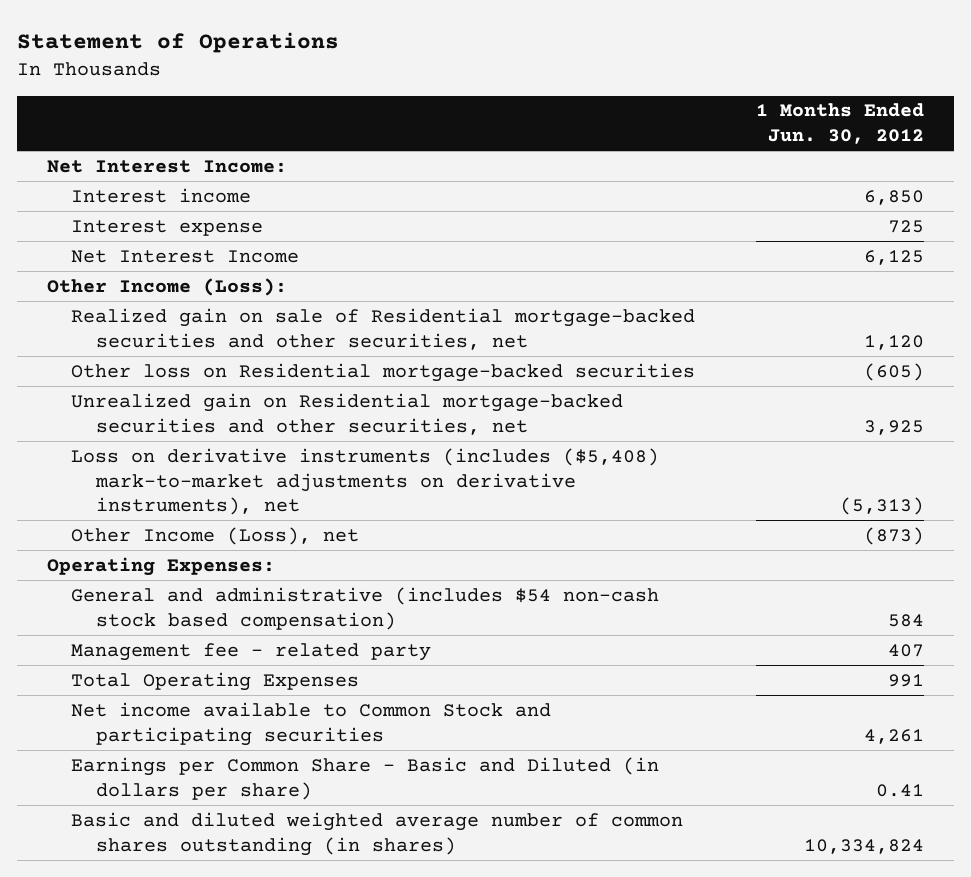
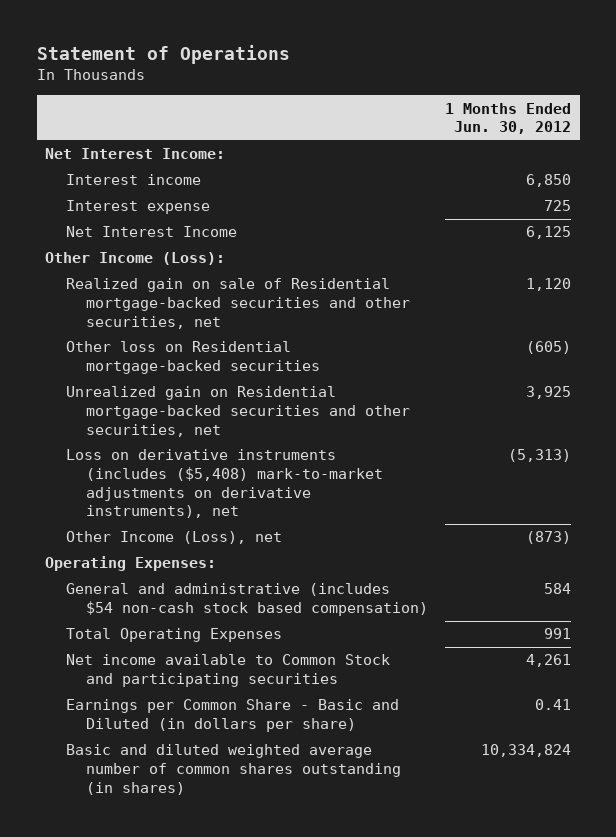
[71,642,432,661] Management fee - related party -> none

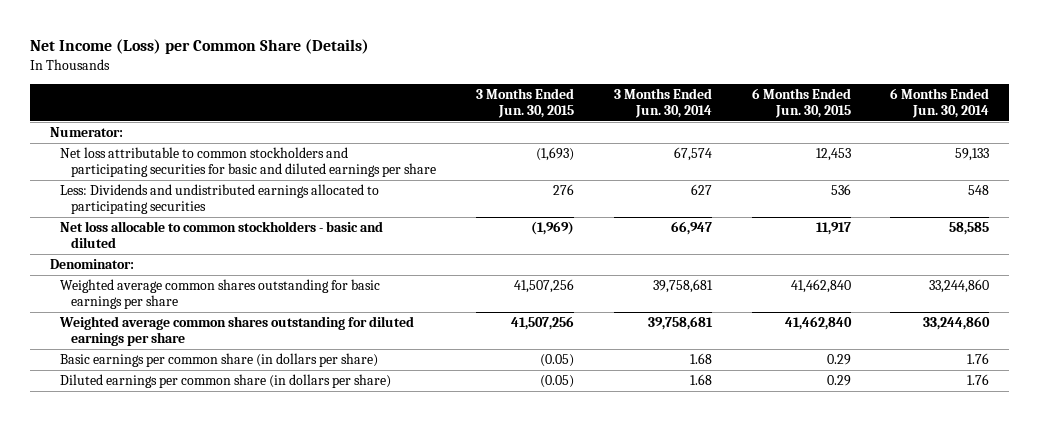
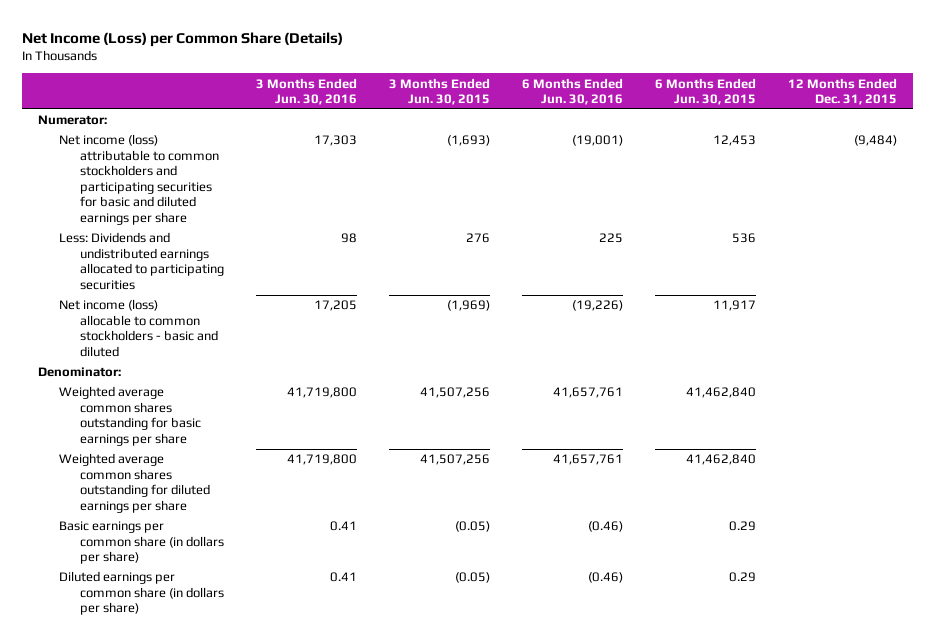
[613,87,712,118] 3 Months Ended Jun. 30, 2014 -> none
[890,87,990,118] 6 Months Ended Jun. 30, 2014 -> none
none -> [255,77,357,106] 3 Months Ended Jun. 30, 2016
none -> [521,77,623,106] 6 Months Ended Jun. 30, 2016
none -> [787,77,897,106] 12 Months Ended Dec. 31, 2015
[60,146,436,178] Net loss attributable to common stockholders and participating securities for basic and diluted earnings per share -> [58,134,219,225] Net income (loss) attributable to common stockholders and participating securities for basic and diluted earnings per share
[60,220,384,249] Net loss allocable to common stockholders - basic and diluted -> [58,299,218,357] Net income (loss) allocable to common stockholders - basic and diluted

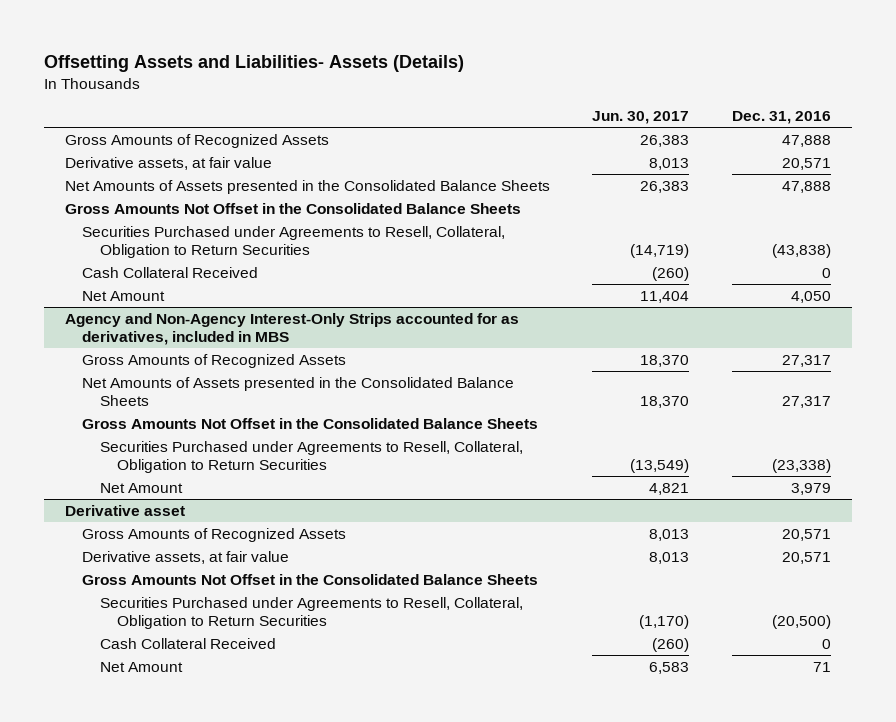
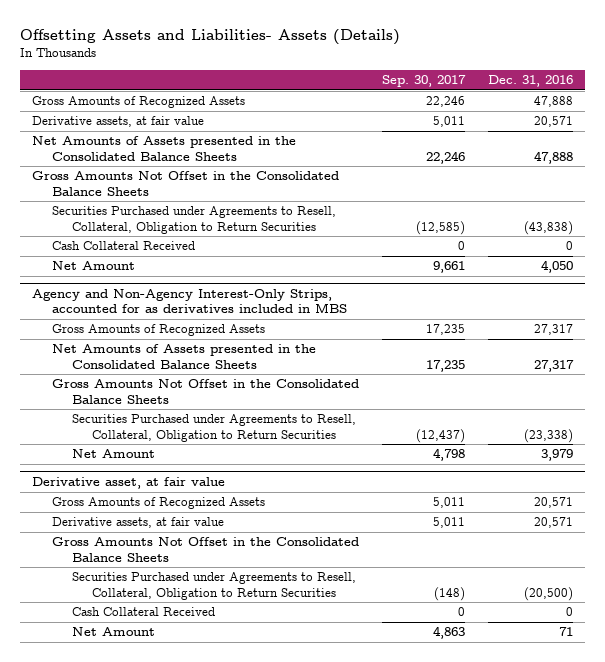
[592,110,690,124] Jun. 30, 2017 -> none
none -> [382,75,467,88] Sep. 30, 2017
[65,312,520,346] Agency and Non-Agency Interest-Only Strips accounted for as derivatives, included in MBS -> [31,289,347,314] Agency and Non-Agency Interest-Only Strips, accounted for as derivatives included in MBS
[65,504,186,516] Derivative asset -> [31,477,225,490] Derivative asset, at fair value

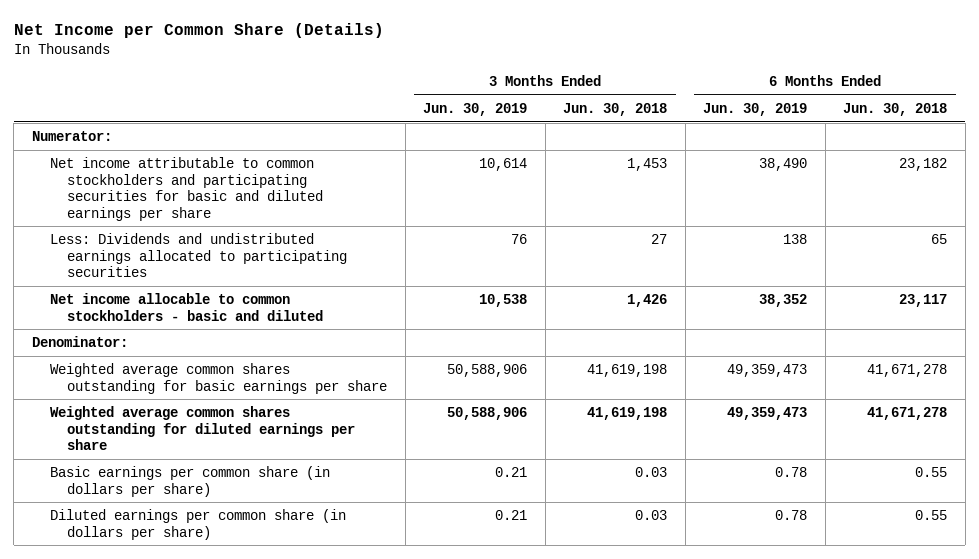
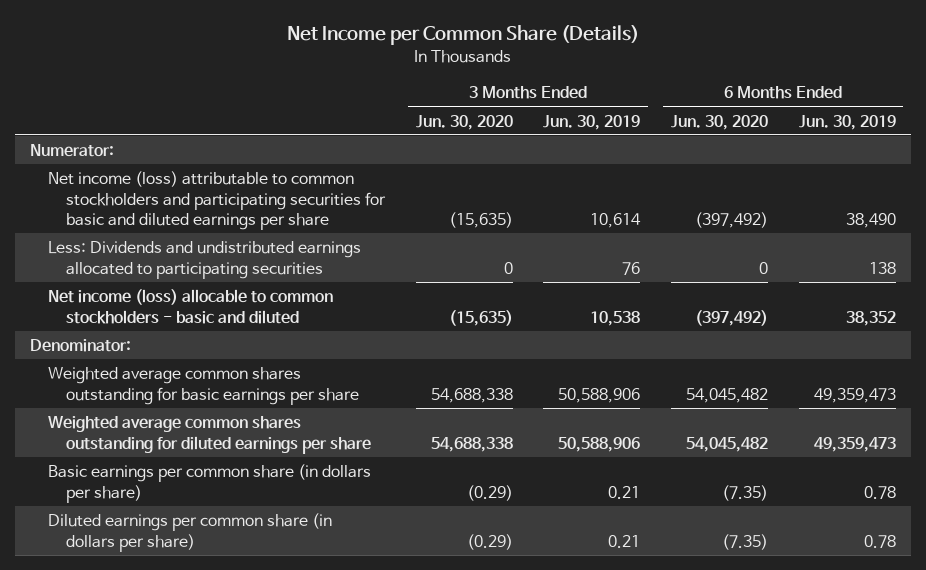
[563,102,668,116] Jun. 30, 2018 -> none
[843,102,948,116] Jun. 30, 2018 -> none
none -> [415,114,513,130] Jun. 30, 2020
none -> [671,114,769,130] Jun. 30, 2020
[49,156,324,221] Net income attributable to common stockholders and participating securities for basic and diluted earnings per share -> [48,170,387,231] Net income (loss) attributable to common stockholders and participating securities for basic and diluted earnings per share
[49,292,324,321] Net income allocable to common stockholders - basic and diluted -> [48,288,334,324] Net income (loss) allocable to common stockholders - basic and diluted

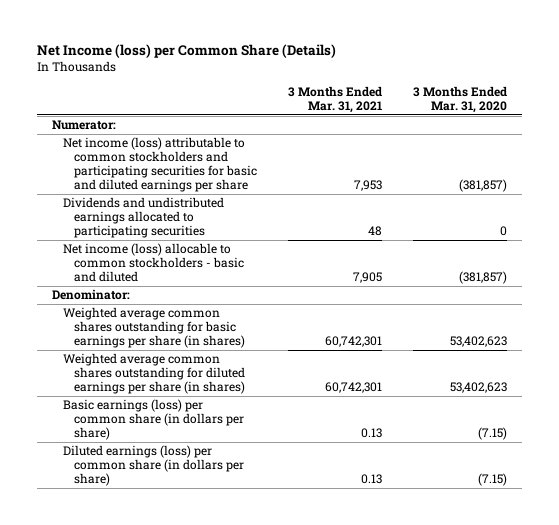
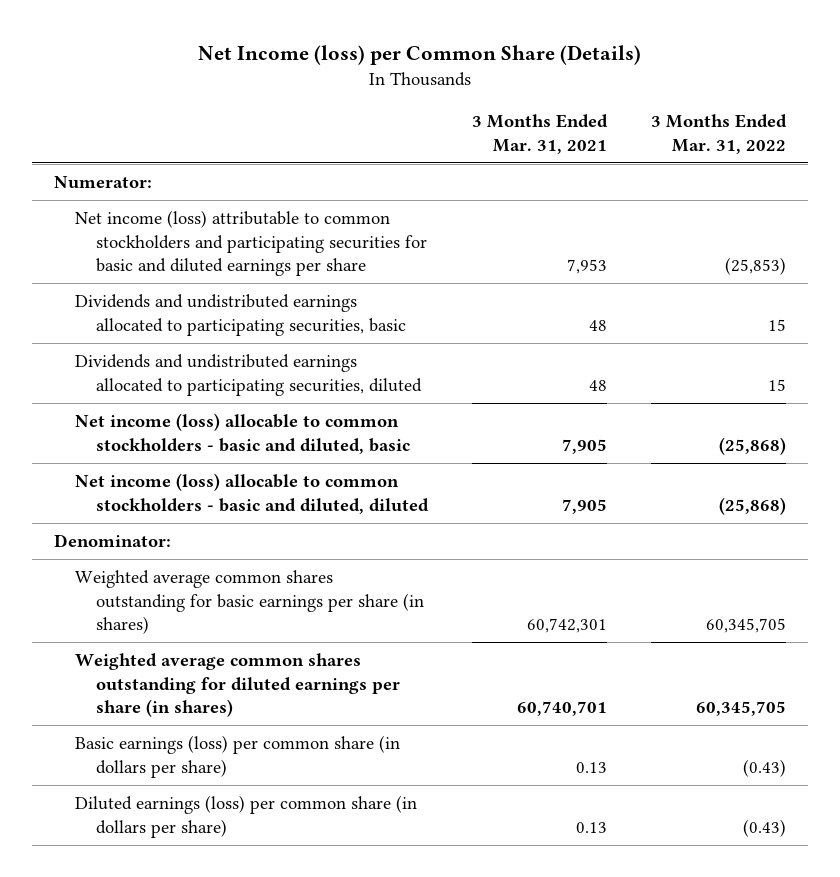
[412,86,507,114] 3 Months Ended Mar. 31, 2020 -> none
none -> [651,114,788,154] 3 Months Ended Mar. 31, 2022
[63,197,225,239] Dividends and undistributed earnings allocated to participating securities -> [74,294,406,336] Dividends and undistributed earnings allocated to participating securities, basic
none -> [74,354,422,396] Dividends and undistributed earnings allocated to participating securities, diluted
[63,243,245,283] Net income (loss) allocable to common stockholders - basic and diluted -> [74,413,410,454] Net income (loss) allocable to common stockholders - basic and diluted, basic
none -> [74,473,429,514] Net income (loss) allocable to common stockholders - basic and diluted, diluted
[325,382,383,394] 60,742,301 -> [517,700,608,716] 60,740,701

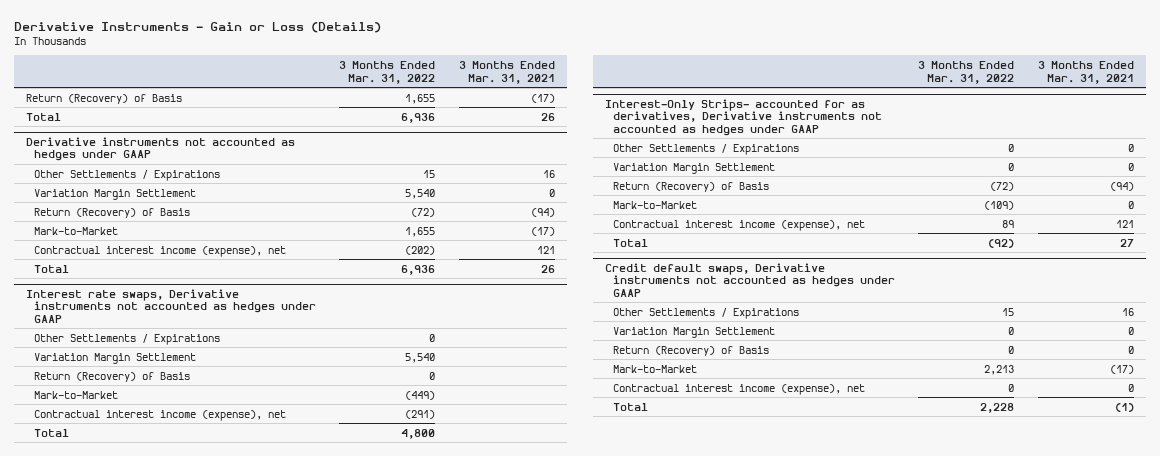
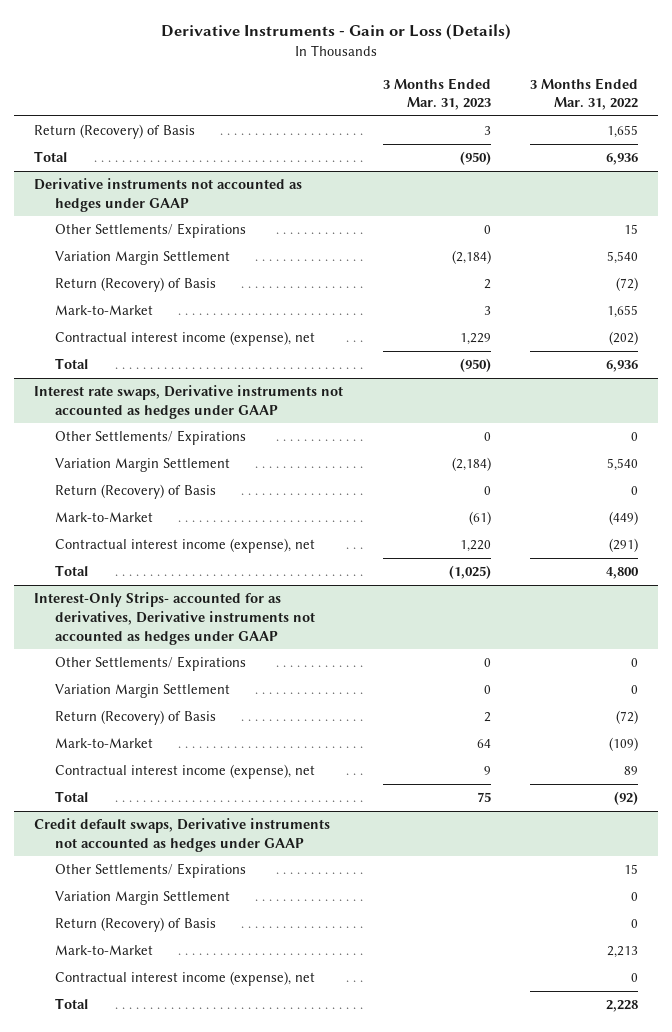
[458,61,555,84] 3 Months Ended Mar. 31, 2021 -> none
none -> [382,77,491,111] 3 Months Ended Mar. 31, 2023
[33,169,220,181] Other Settlements / Expirations -> [54,222,246,238] Other Settlements/ Expirations
[33,333,220,345] Other Settlements / Expirations -> [54,429,246,445] Other Settlements/ Expirations
[612,143,799,155] Other Settlements / Expirations -> [54,655,246,671] Other Settlements/ Expirations
[612,307,799,319] Other Settlements / Expirations -> [54,862,246,878] Other Settlements/ Expirations

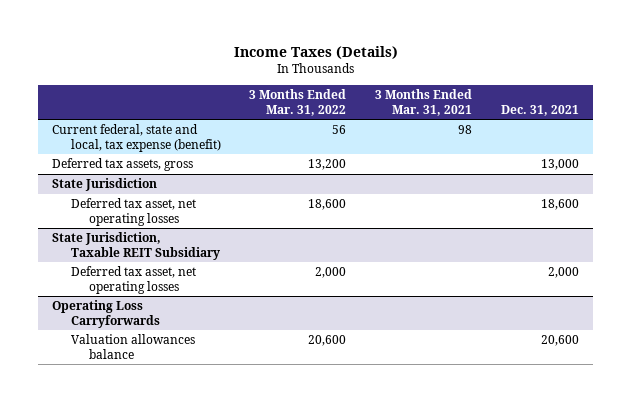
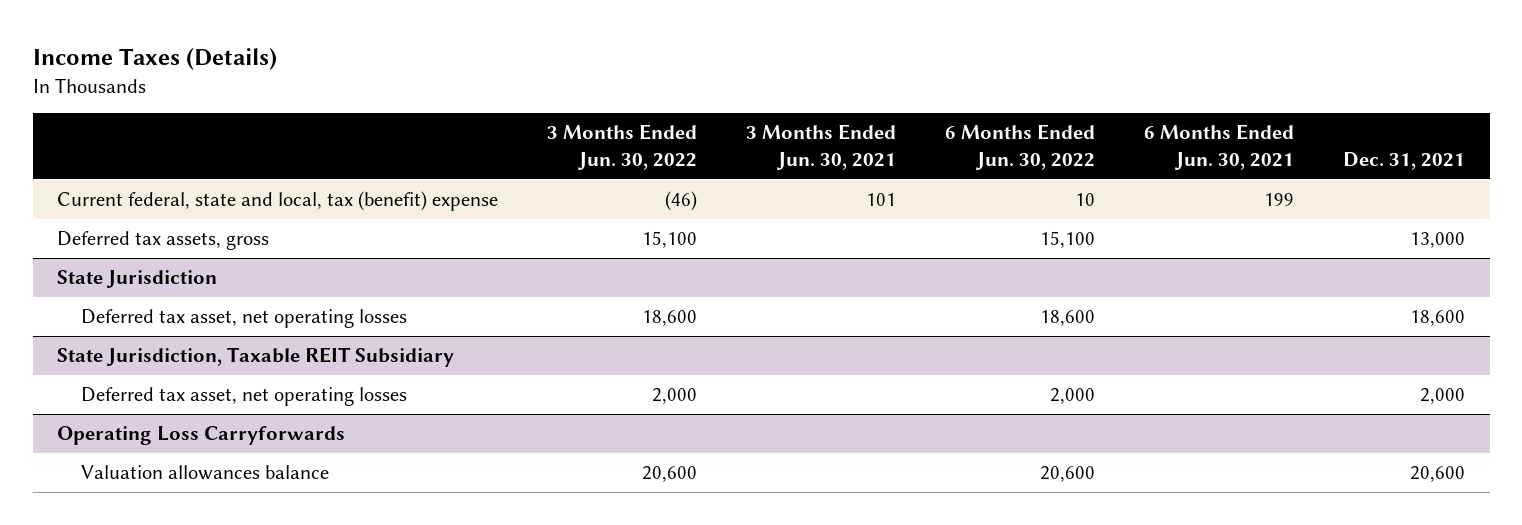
[249,89,347,116] 3 Months Ended Mar. 31, 2022 -> none
[375,89,473,116] 3 Months Ended Mar. 31, 2021 -> none
none -> [547,124,698,170] 3 Months Ended Jun. 30, 2022
none -> [746,124,897,170] 3 Months Ended Jun. 30, 2021
none -> [945,124,1096,170] 6 Months Ended Jun. 30, 2022
none -> [1144,124,1295,170] 6 Months Ended Jun. 30, 2021
[52,124,221,152] Current federal, state and local, tax expense (benefit) -> [57,191,499,212] Current federal, state and local, tax (benefit) expense

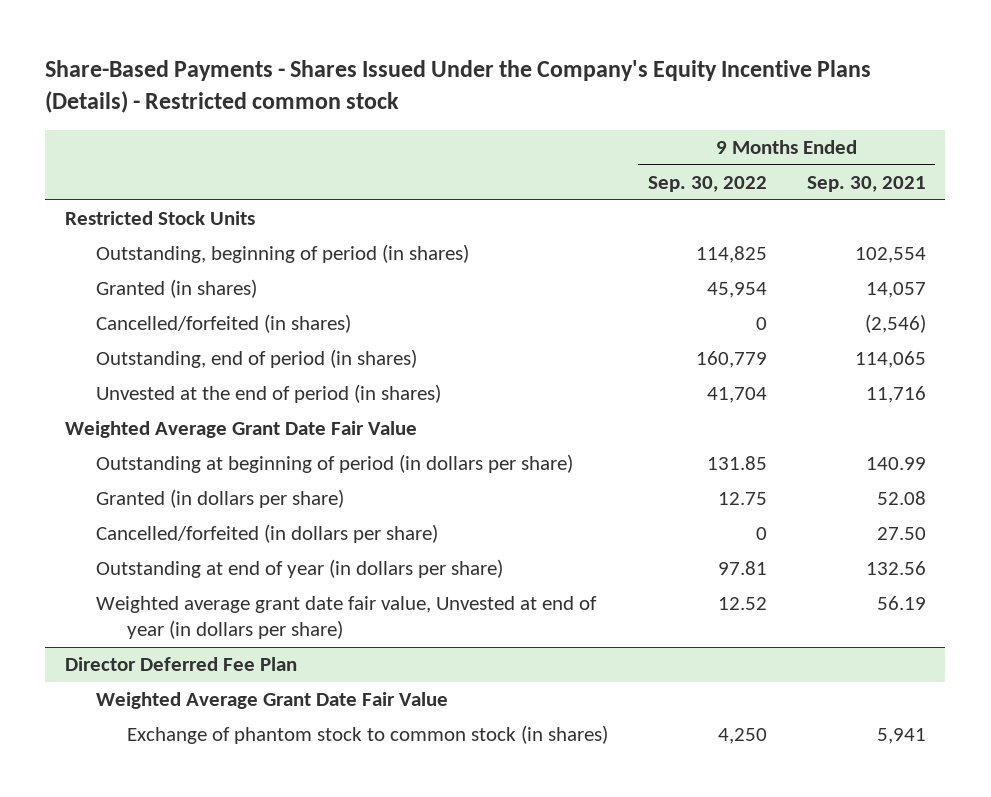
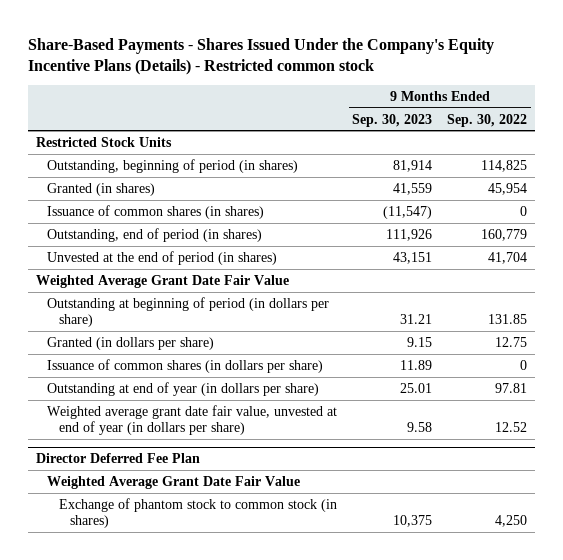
[806,175,926,192] Sep. 30, 2021 -> none
none -> [352,113,433,127] Sep. 30, 2023
[96,314,352,334] Cancelled/forfeited (in shares) -> none
none -> [47,204,265,219] Issuance of common shares (in shares)
[96,524,439,544] Cancelled/forfeited (in dollars per share) -> none
none -> [47,358,324,373] Issuance of common shares (in dollars per share)
[96,596,598,640] Weighted average grant date fair value, Unvested at end of year (in dollars per share) -> [47,404,338,436] Weighted average grant date fair value, unvested at end of year (in dollars per share)

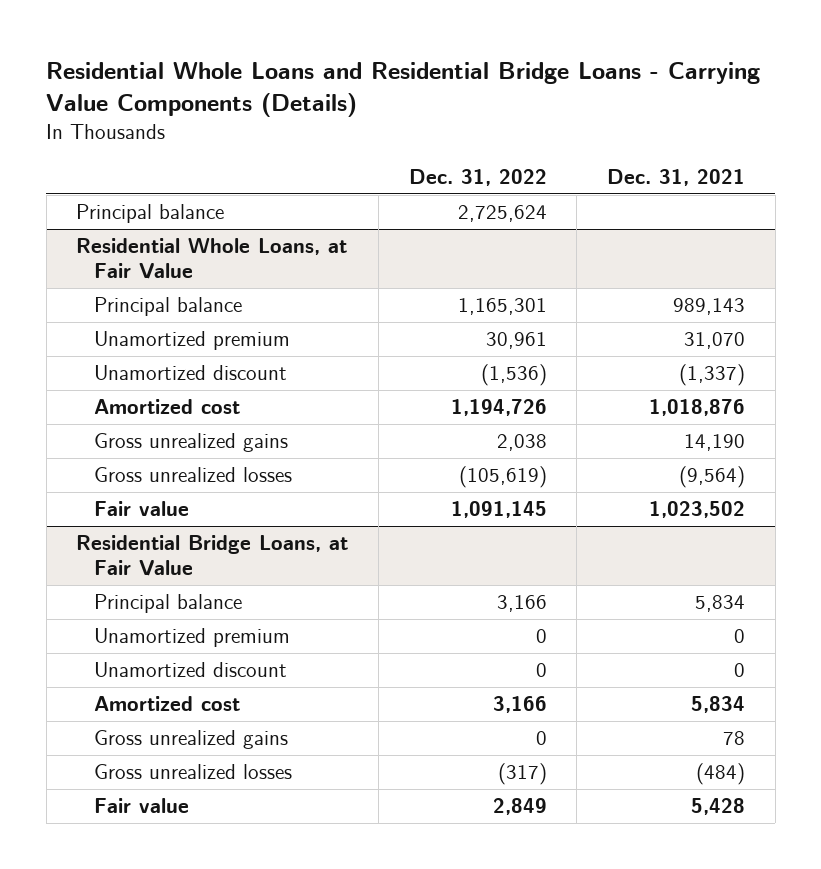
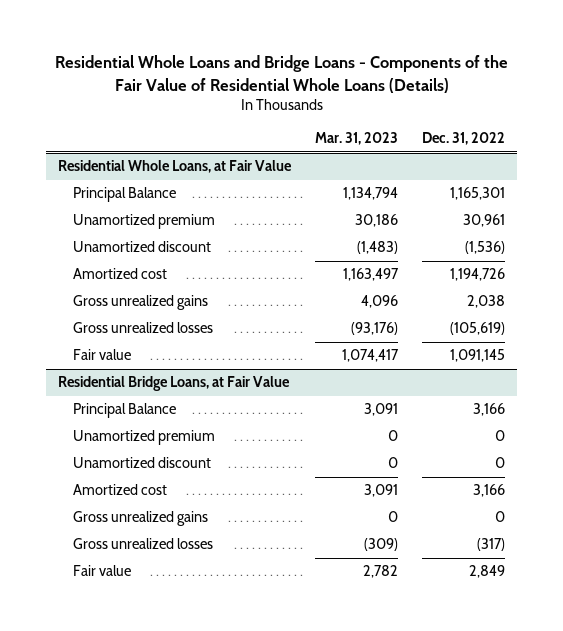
[46,61,761,117] Residential Whole Loans and Residential Bridge Loans - Carrying Value Components (Details) -> [54,55,508,93] Residential Whole Loans and Bridge Loans - Components of the Fair Value of Residential Whole Loans (Details)
[607,169,746,187] Dec. 31, 2021 -> none
none -> [315,132,399,146] Mar. 31, 2023
[76,204,225,224] Principal balance -> none
[94,297,243,317] Principal balance -> [73,187,177,203] Principal Balance
[94,594,243,614] Principal balance -> [73,403,177,419] Principal Balance

